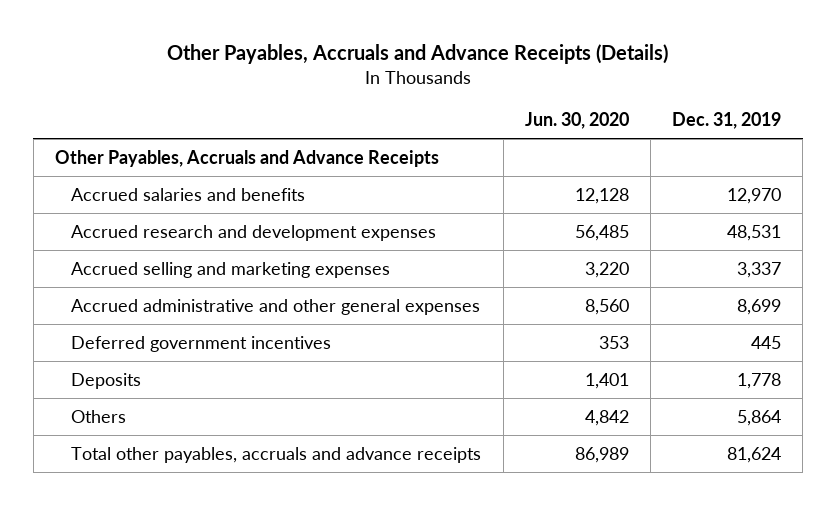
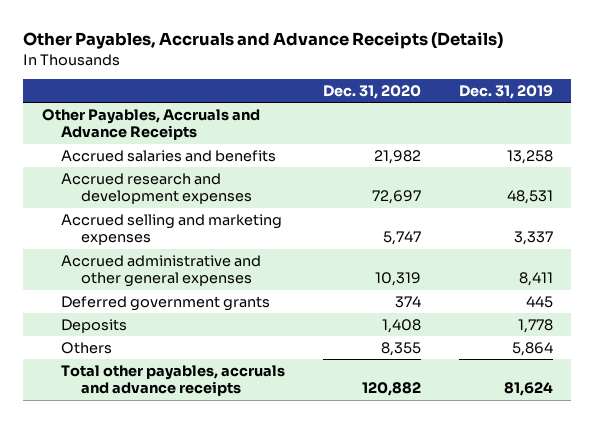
[524,112,629,130] Jun. 30, 2020 -> none
none -> [322,84,421,99] Dec. 31, 2020
[727,187,782,204] 12,970 -> [506,149,553,164] 13,258
[737,298,782,315] 8,699 -> [518,272,553,287] 8,411
[71,335,332,352] Deferred government incentives -> [61,295,271,311] Deferred government grants

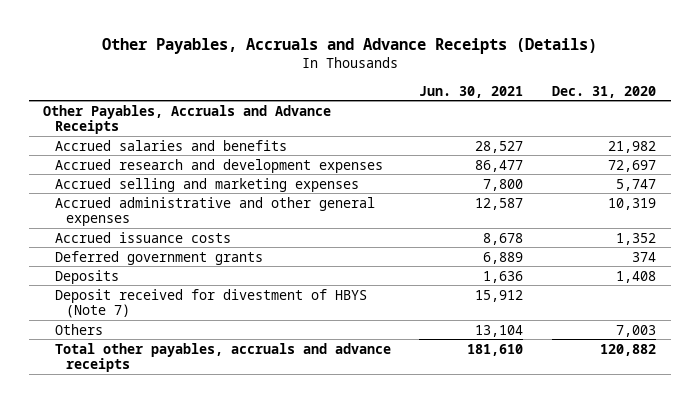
[458,84,553,99] Dec. 31, 2019 -> none
none -> [419,85,524,98] Jun. 30, 2021
none -> [54,231,231,243] Accrued issuance costs
none -> [54,288,367,319] Deposit received for divestment of HBYS (Note 7)
[380,341,421,356] 8,355 -> [616,324,657,337] 7,003

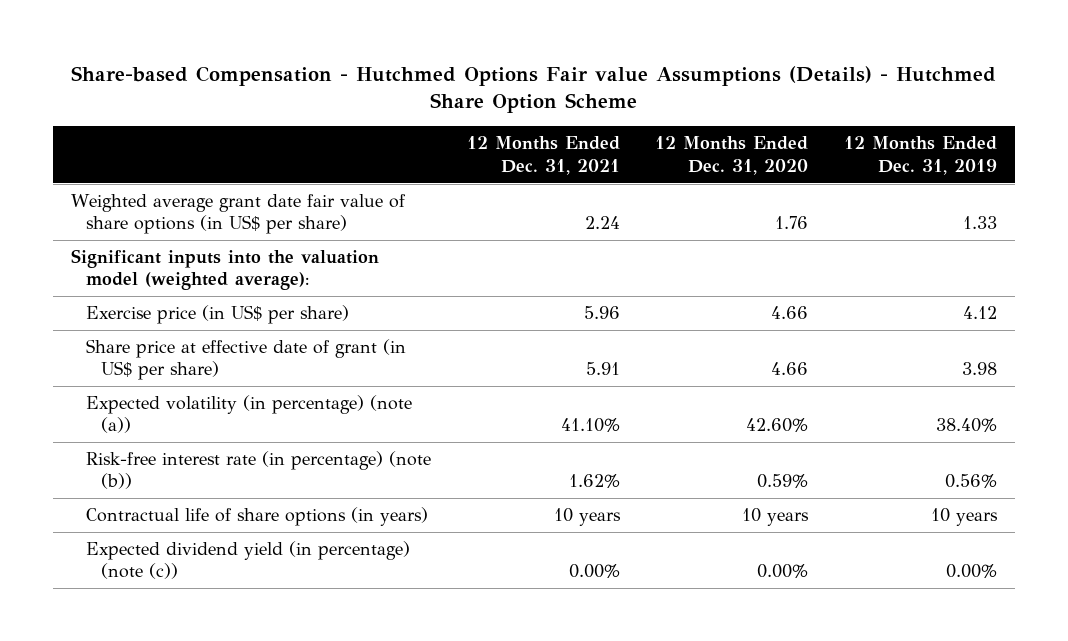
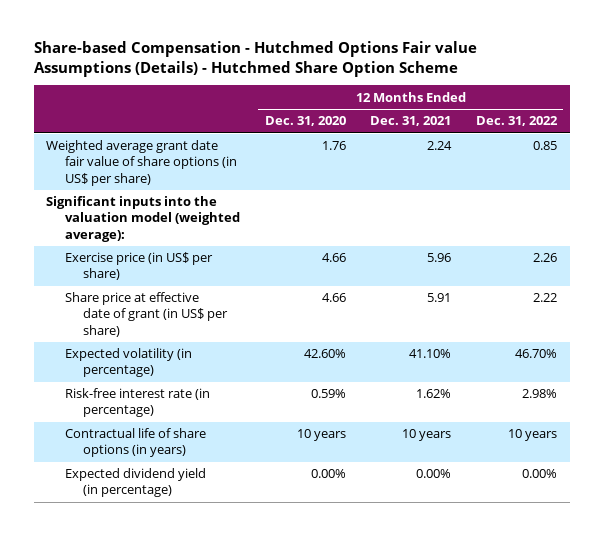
[844,136,998,175] 12 Months Ended Dec. 31, 2019 -> none
none -> [476,116,559,127] Dec. 31, 2022
[85,395,412,434] Expected volatility (in percentage) (note (a)) -> [64,348,192,378] Expected volatility (in percentage)
[85,451,431,490] Risk-free interest rate (in percentage) (note (b)) -> [64,388,210,418] Risk-free interest rate (in percentage)
[85,541,410,580] Expected dividend yield (in percentage) (note (c)) -> [64,468,206,498] Expected dividend yield (in percentage)

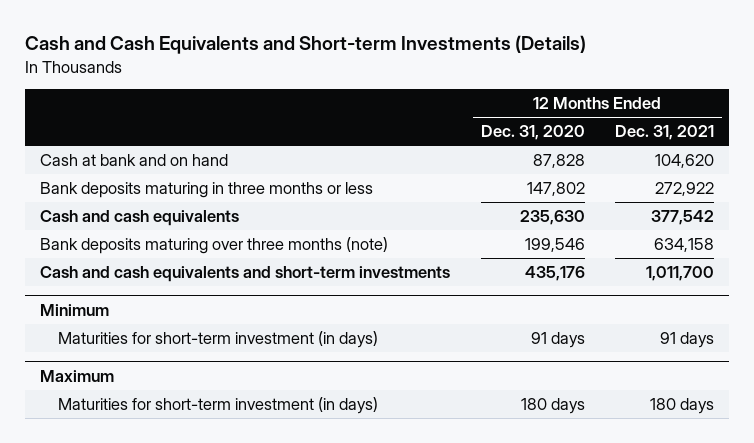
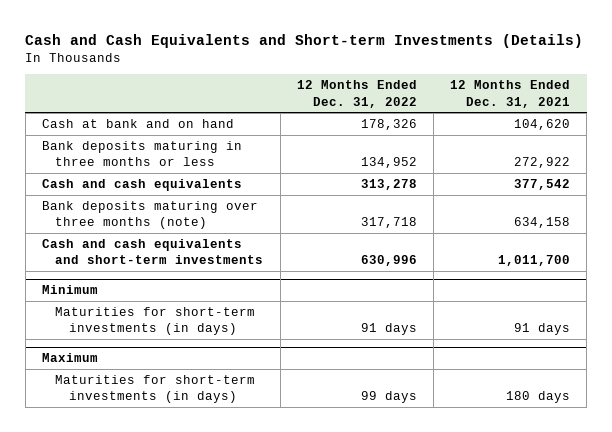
[480,125,585,141] Dec. 31, 2020 -> none
none -> [296,80,417,108] 12 Months Ended Dec. 31, 2022
[58,331,379,349] Maturities for short-term investment (in days) -> [55,306,256,336] Maturities for short-term investments (in days)
[58,397,379,415] Maturities for short-term investment (in days) -> [55,374,256,404] Maturities for short-term investments (in days)

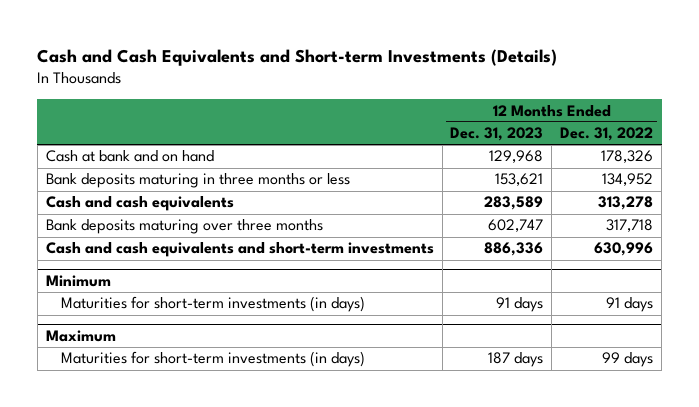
[449,80,570,108] 12 Months Ended Dec. 31, 2021 -> none
none -> [450,127,544,142] Dec. 31, 2023
[41,200,258,230] Bank deposits maturing over three months (note) -> [45,219,323,235] Bank deposits maturing over three months

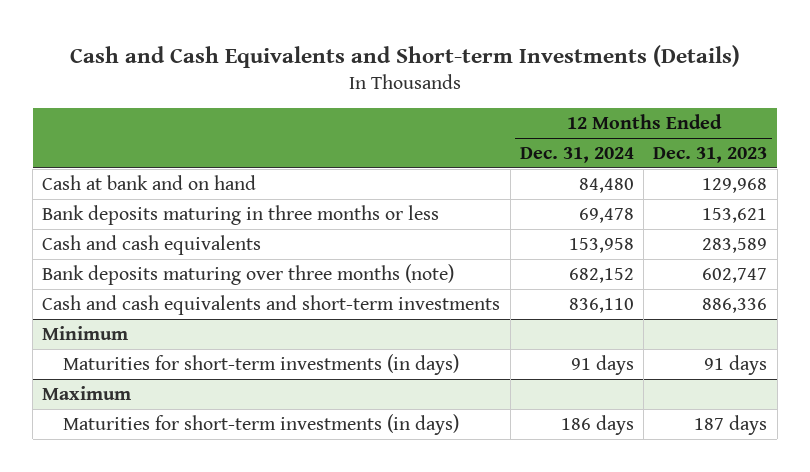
[560,127,654,142] Dec. 31, 2022 -> none
none -> [519,146,634,163] Dec. 31, 2024
[45,219,323,235] Bank deposits maturing over three months -> [42,263,455,285] Bank deposits maturing over three months (note)

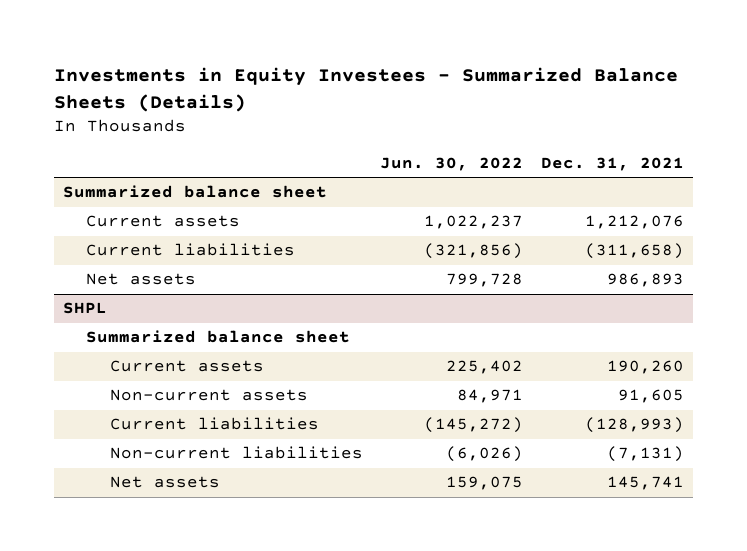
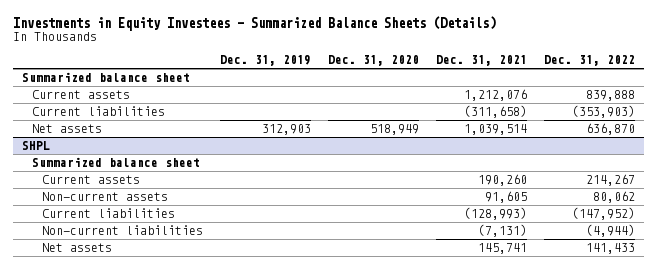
[380,156,524,171] Jun. 30, 2022 -> none
none -> [219,55,311,67] Dec. 31, 2019
none -> [328,55,420,67] Dec. 31, 2020
none -> [544,55,636,67] Dec. 31, 2022
[606,273,684,288] 986,893 -> [464,124,528,136] 1,039,514

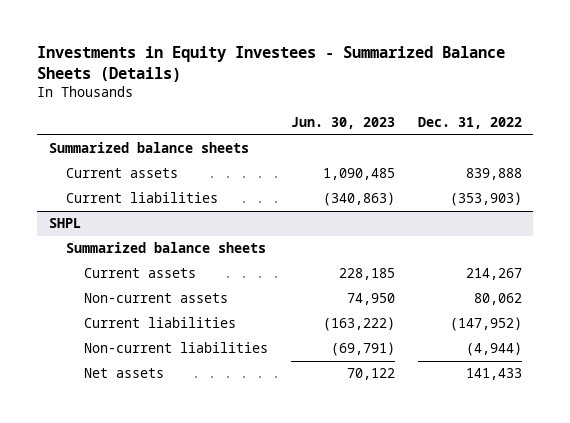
[219,55,311,67] Dec. 31, 2019 -> none
[328,55,420,67] Dec. 31, 2020 -> none
[436,55,528,67] Dec. 31, 2021 -> none
none -> [290,117,395,130] Jun. 30, 2023
[21,72,190,83] Summarized balance sheet -> [48,142,249,154] Summarized balance sheets
[31,124,102,134] Net assets -> none
[31,157,200,168] Summarized balance sheet -> [66,242,267,254] Summarized balance sheets

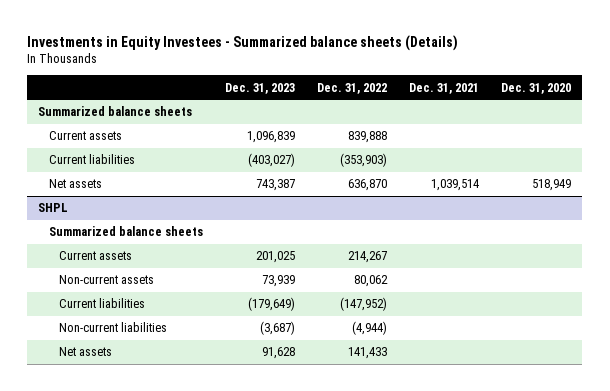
[37,45,506,82] Investments in Equity Investees - Summarized Balance Sheets (Details) -> [27,34,459,51] Investments in Equity Investees - Summarized balance sheets (Details)
[290,117,395,130] Jun. 30, 2023 -> none
none -> [224,82,295,94] Dec. 31, 2023
none -> [409,82,480,94] Dec. 31, 2021
none -> [501,82,572,94] Dec. 31, 2020
none -> [48,179,102,189] Net assets

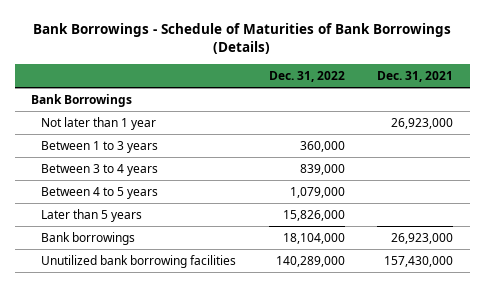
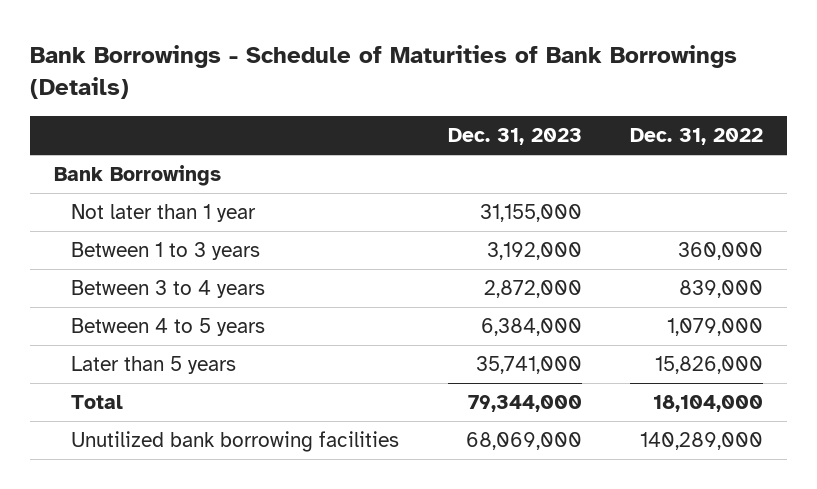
[377,70,454,82] Dec. 31, 2021 -> none
none -> [447,128,582,146] Dec. 31, 2023
[40,231,135,245] Bank borrowings -> [71,395,124,410] Total

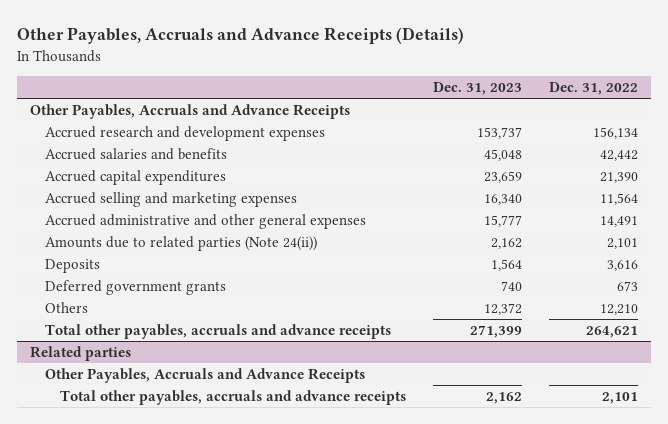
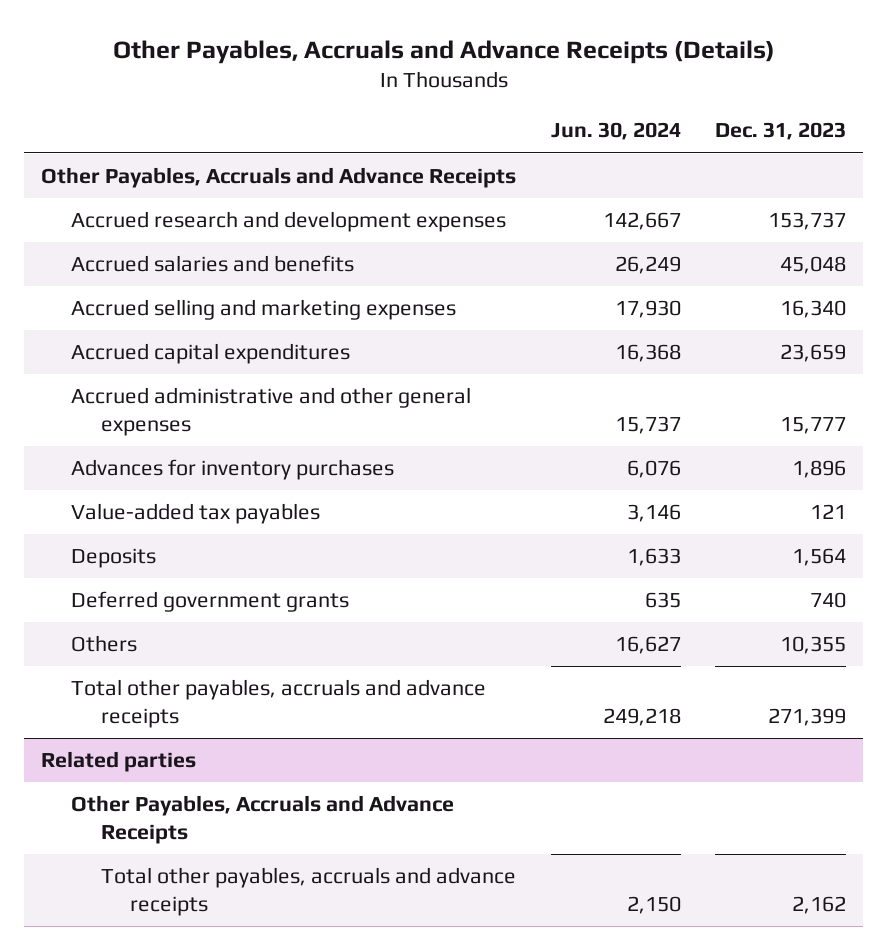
[548,82,638,96] Dec. 31, 2022 -> none
none -> [550,122,681,141] Jun. 30, 2024
[45,170,227,186] Accrued capital expenditures -> [70,343,350,365] Accrued capital expenditures
[45,236,318,252] Amounts due to related parties (Note 24(ii)) -> none
none -> [70,459,394,481] Advances for inventory purchases
none -> [70,503,320,525] Value-added tax payables
[483,303,522,316] 12,372 -> [779,636,846,655] 10,355

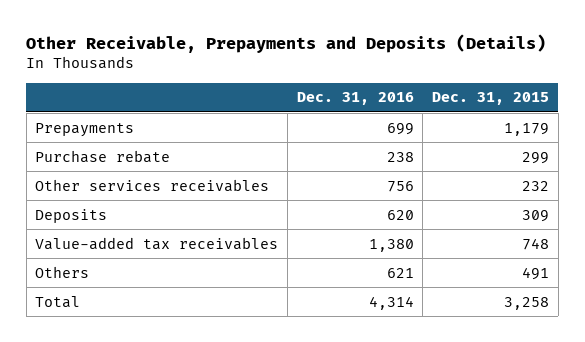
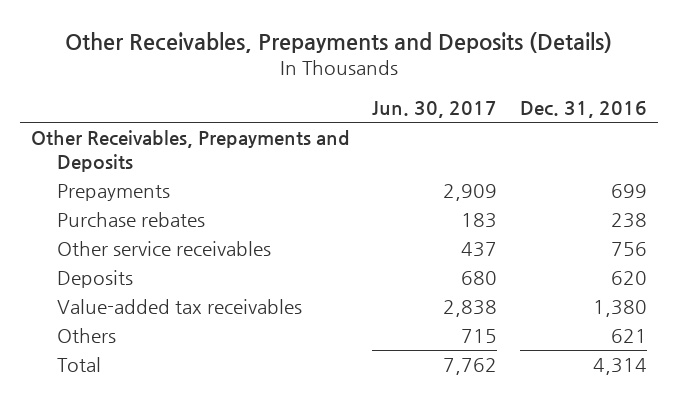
[26,33,547,53] Other Receivable, Prepayments and Deposits (Details) -> [64,32,612,54] Other Receivables, Prepayments and Deposits (Details)
[432,92,550,106] Dec. 31, 2015 -> none
none -> [372,101,498,119] Jun. 30, 2017
none -> [31,130,351,172] Other Receivables, Prepayments and Deposits
[35,149,171,163] Purchase rebate -> [57,212,206,228] Purchase rebates
[35,178,270,192] Other services receivables -> [57,241,272,257] Other service receivables

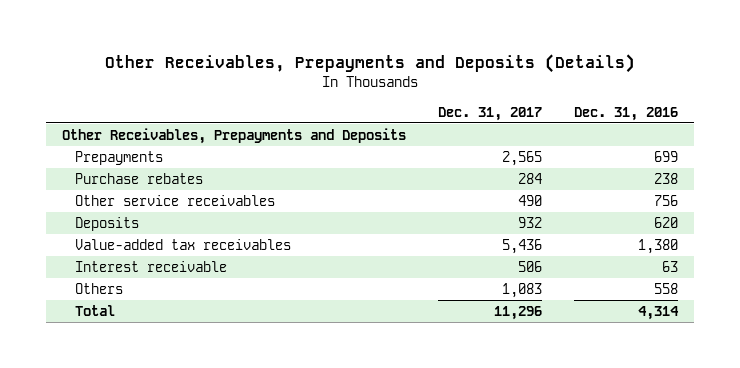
[372,101,498,119] Jun. 30, 2017 -> none
none -> [438,106,543,121] Dec. 31, 2017
none -> [75,260,228,272] Interest receivable
[610,329,647,344] 621 -> [654,282,679,294] 558

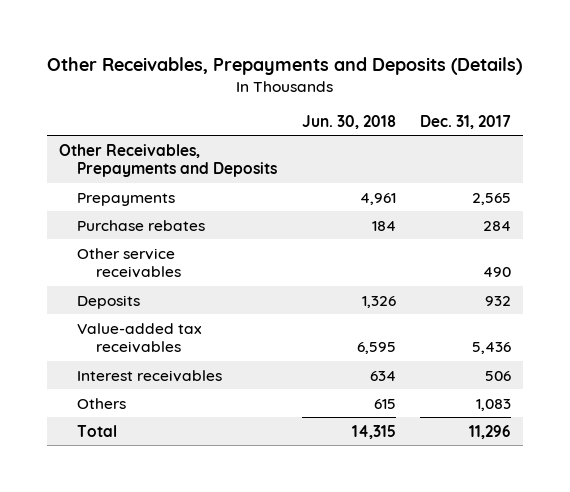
[574,106,679,121] Dec. 31, 2016 -> none
none -> [301,114,396,129] Jun. 30, 2018
[75,260,228,272] Interest receivable -> [77,369,223,382] Interest receivables

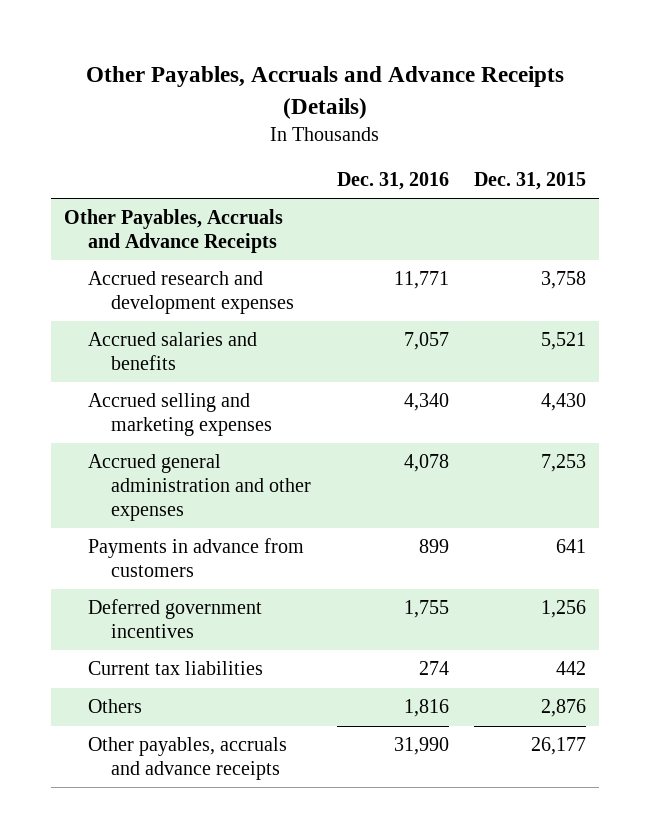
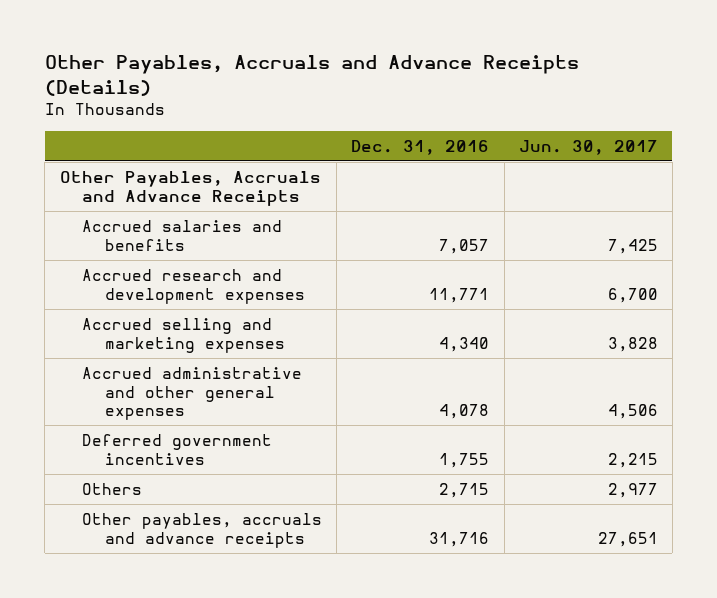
[474,172,587,191] Dec. 31, 2015 -> none
none -> [518,139,658,155] Jun. 30, 2017
[87,271,295,315] Accrued research and development expenses -> [82,268,305,304] Accrued research and development expenses
[87,538,304,578] Payments in advance from customers -> none
[87,454,312,521] Accrued general administration and other expenses -> [82,366,303,421] Accrued administrative and other general expenses
[87,661,263,676] Current tax liabilities -> none
[403,699,449,718] 1,816 -> [439,482,490,498] 2,715
[393,737,449,756] 31,990 -> [429,531,490,547] 31,716

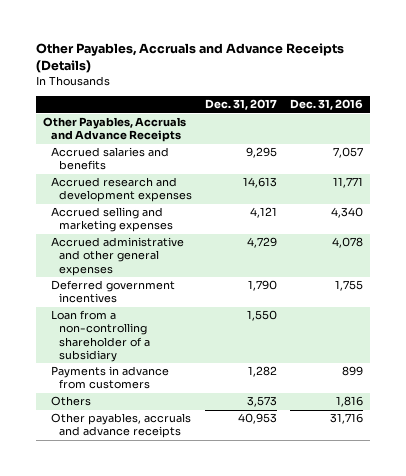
[518,139,658,155] Jun. 30, 2017 -> none
none -> [205,99,278,111] Dec. 31, 2017
none -> [51,310,151,362] Loan from a non-controlling shareholder of a subsidiary
none -> [51,366,170,390] Payments in advance from customers
[439,482,490,498] 2,715 -> [336,396,364,408] 1,816

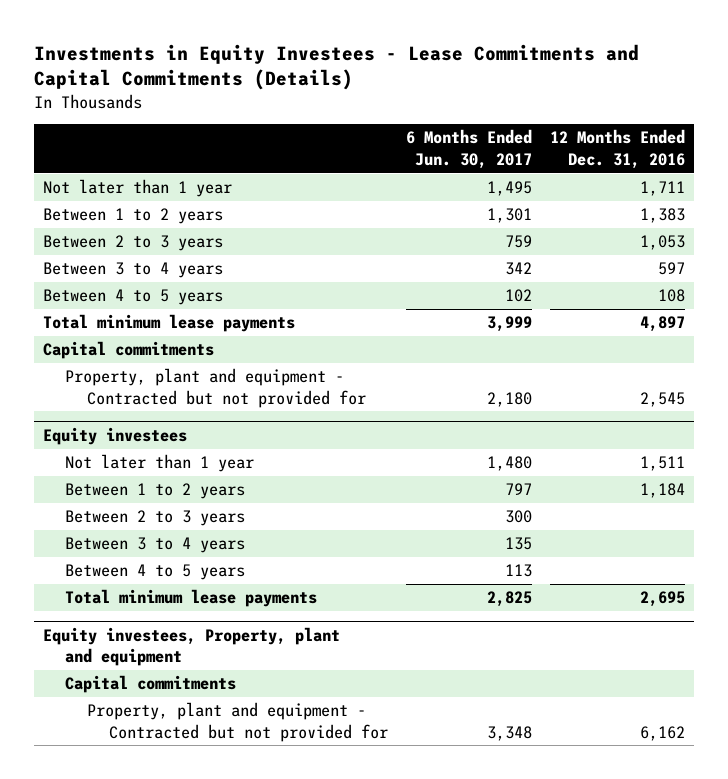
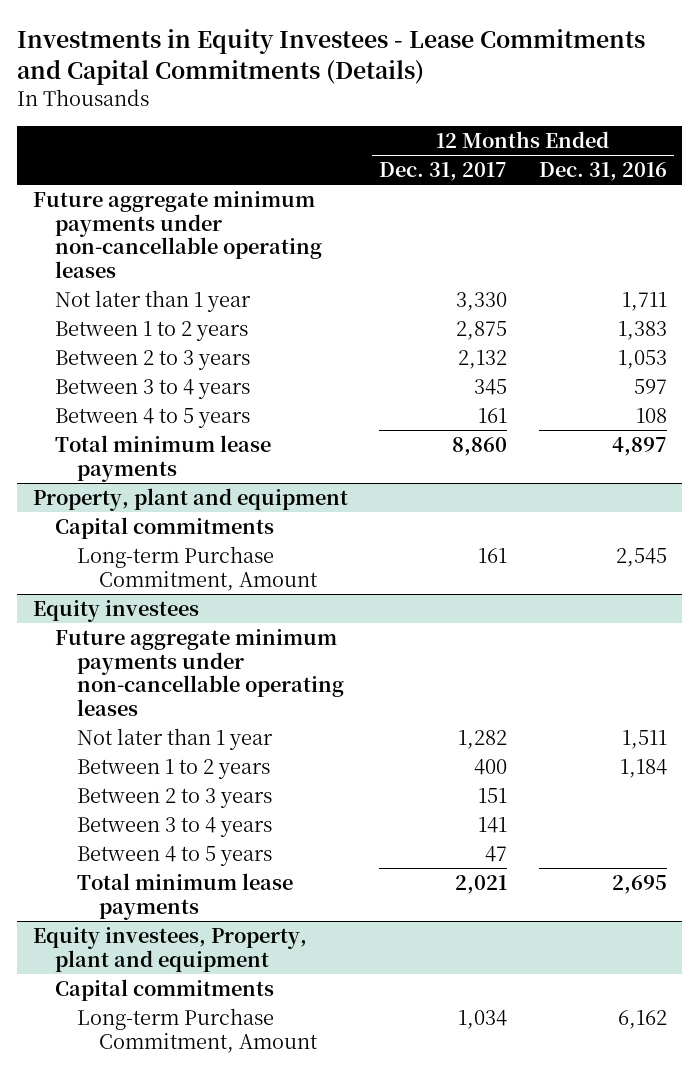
[406,129,533,169] 6 Months Ended Jun. 30, 2017 -> none
none -> [379,162,508,182] Dec. 31, 2017
none -> [33,190,323,278] Future aggregate minimum payments under non-cancellable operating leases
none -> [33,487,349,511] Property, plant and equipment
[64,368,366,408] Property, plant and equipment - Contracted but not provided for -> [77,545,319,591] Long-term Purchase Commitment, Amount
none -> [55,628,345,716] Future aggregate minimum payments under non-cancellable operating leases
[86,702,388,742] Property, plant and equipment - Contracted but not provided for -> [77,1007,319,1053] Long-term Purchase Commitment, Amount

